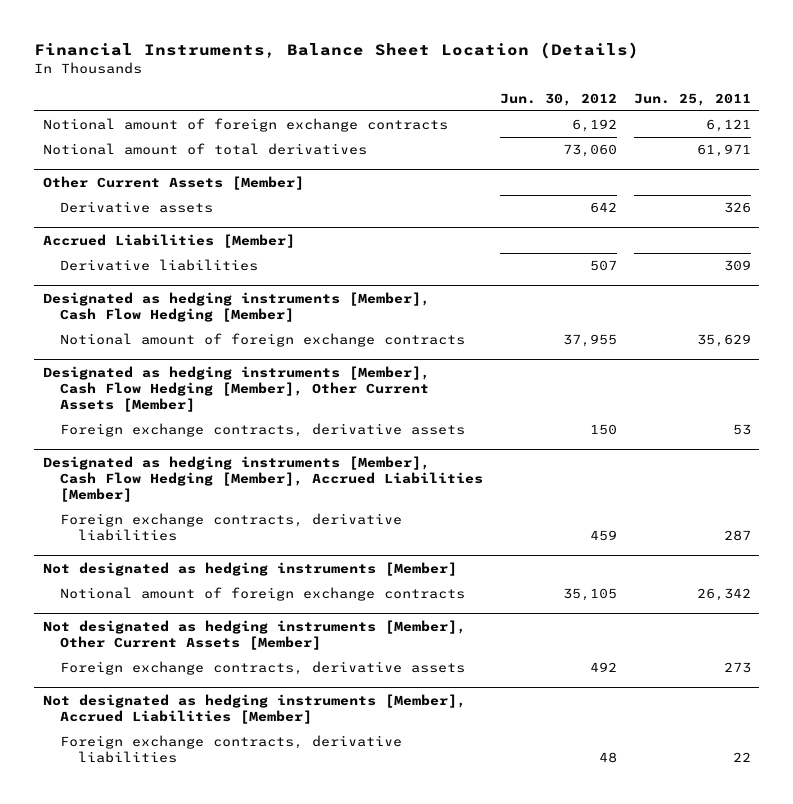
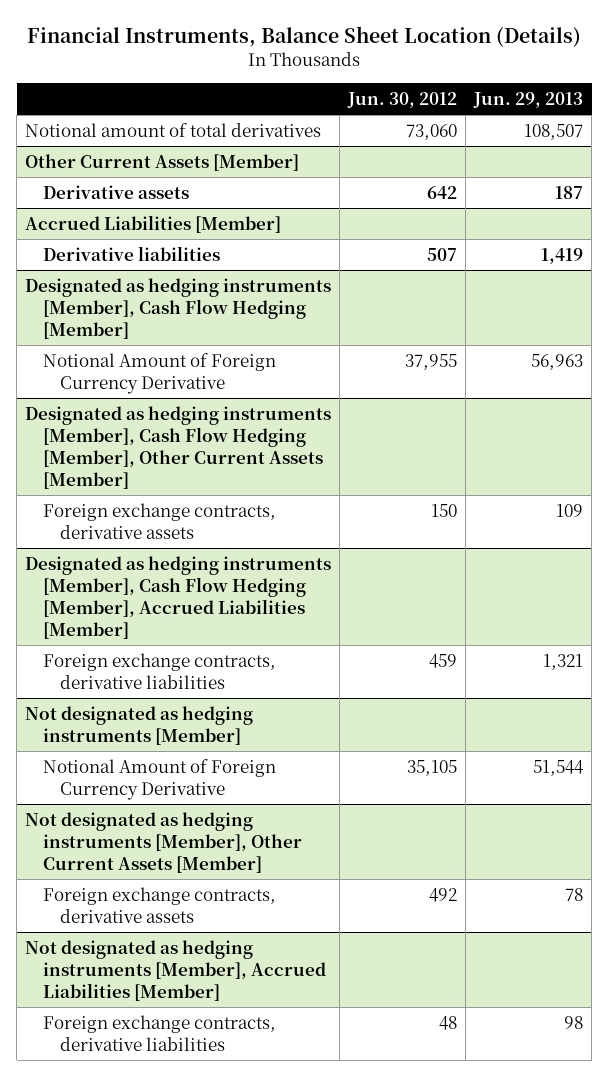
[633,92,751,106] Jun. 25, 2011 -> none
none -> [473,91,584,108] Jun. 29, 2013
[42,118,448,133] Notional amount of foreign exchange contracts -> none
[60,333,466,348] Notional amount of foreign exchange contracts -> [42,352,276,394] Notional Amount of Foreign Currency Derivative
[60,587,466,602] Notional amount of foreign exchange contracts -> [42,758,276,800] Notional Amount of Foreign Currency Derivative

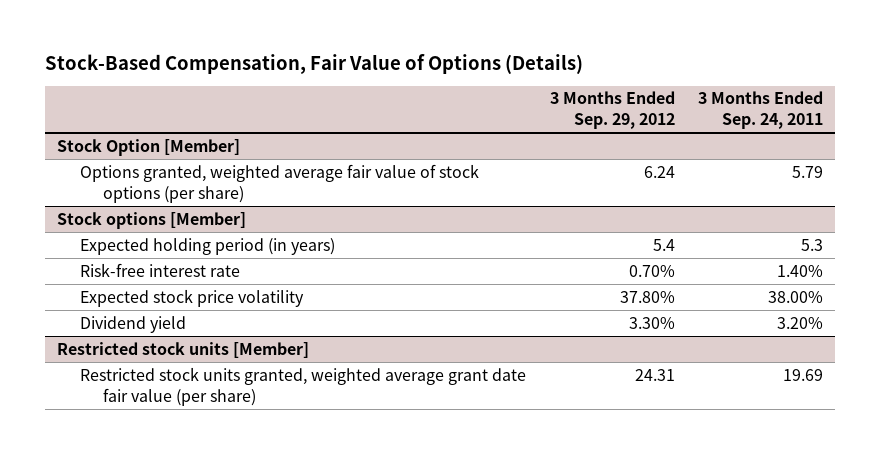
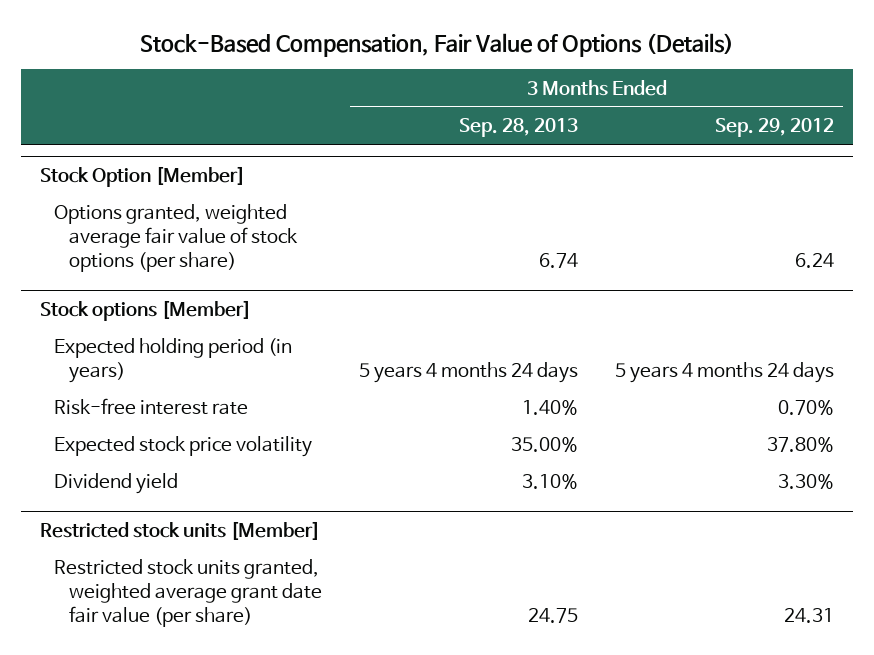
[698,91,824,130] 3 Months Ended Sep. 24, 2011 -> none
none -> [459,118,579,138] Sep. 28, 2013
[652,238,675,251] 5.4 -> [615,362,835,384] 5 years 4 months 24 days

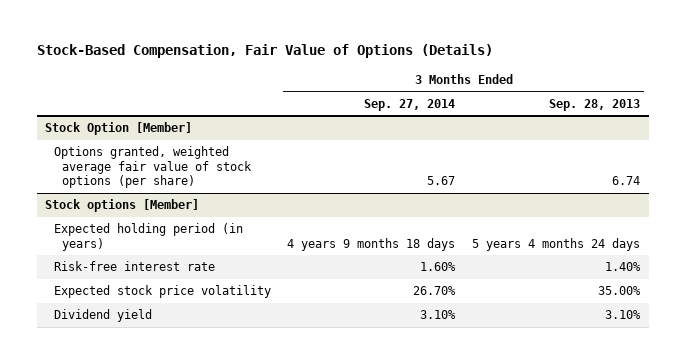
[715,118,835,138] Sep. 29, 2012 -> none
none -> [364,98,456,111] Sep. 27, 2014
[39,521,320,541] Restricted stock units [Member] -> none
[54,559,323,627] Restricted stock units granted, weighted average grant date fair value (per share) -> none

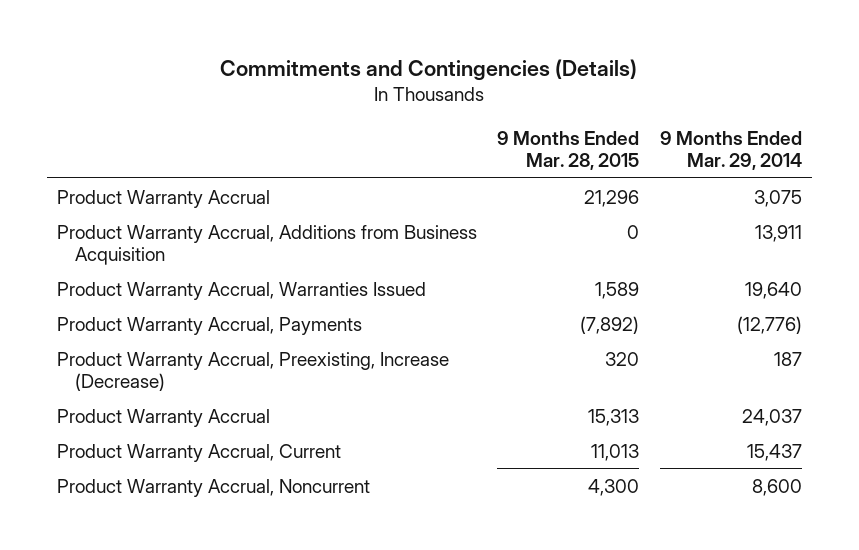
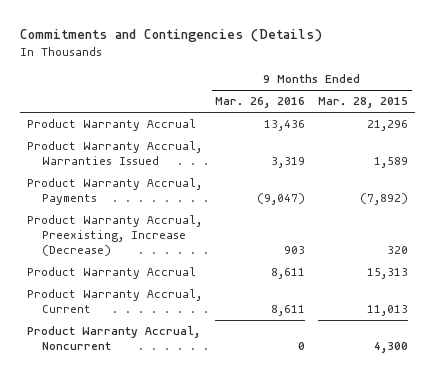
[659,130,802,170] 9 Months Ended Mar. 29, 2014 -> none
none -> [215,97,306,109] Mar. 26, 2016
[56,224,477,265] Product Warranty Accrual, Additions from Business Acquisition -> none

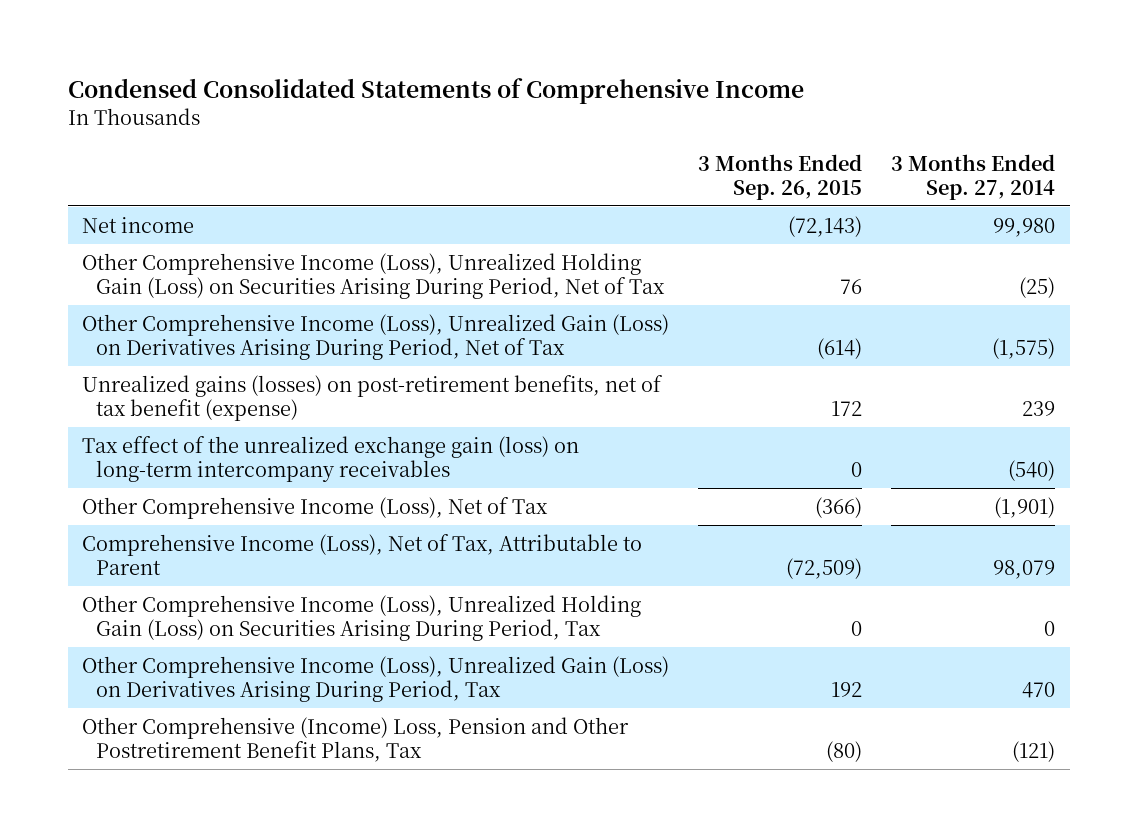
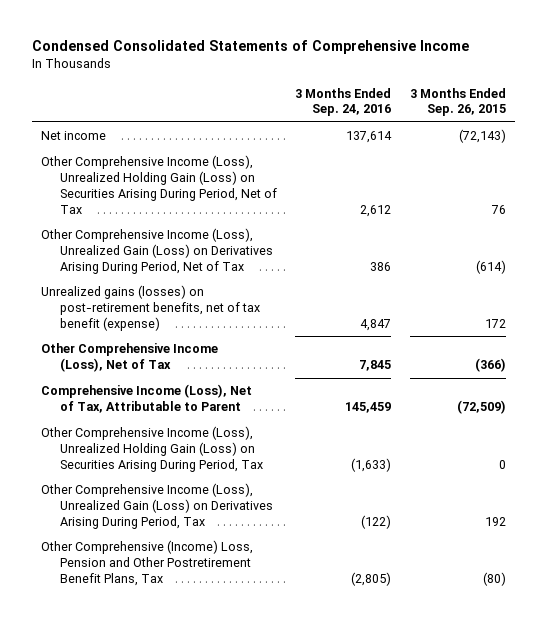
[891,153,1056,200] 3 Months Ended Sep. 27, 2014 -> none
none -> [295,87,392,117] 3 Months Ended Sep. 24, 2016
[82,435,580,482] Tax effect of the unrealized exchange gain (loss) on long-term intercompany receivables -> none

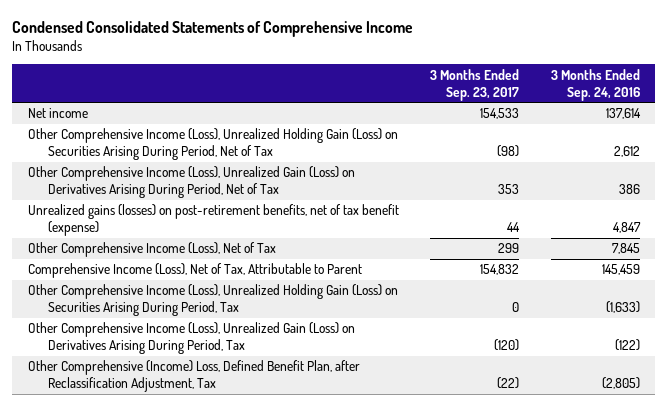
[409,87,506,117] 3 Months Ended Sep. 26, 2015 -> none
none -> [430,68,520,101] 3 Months Ended Sep. 23, 2017
[41,540,254,586] Other Comprehensive (Income) Loss, Pension and Other Postretirement Benefit Plans, Tax -> [27,360,360,393] Other Comprehensive (Income) Loss, Defined Benefit Plan, after Reclassification Adjustment, Tax

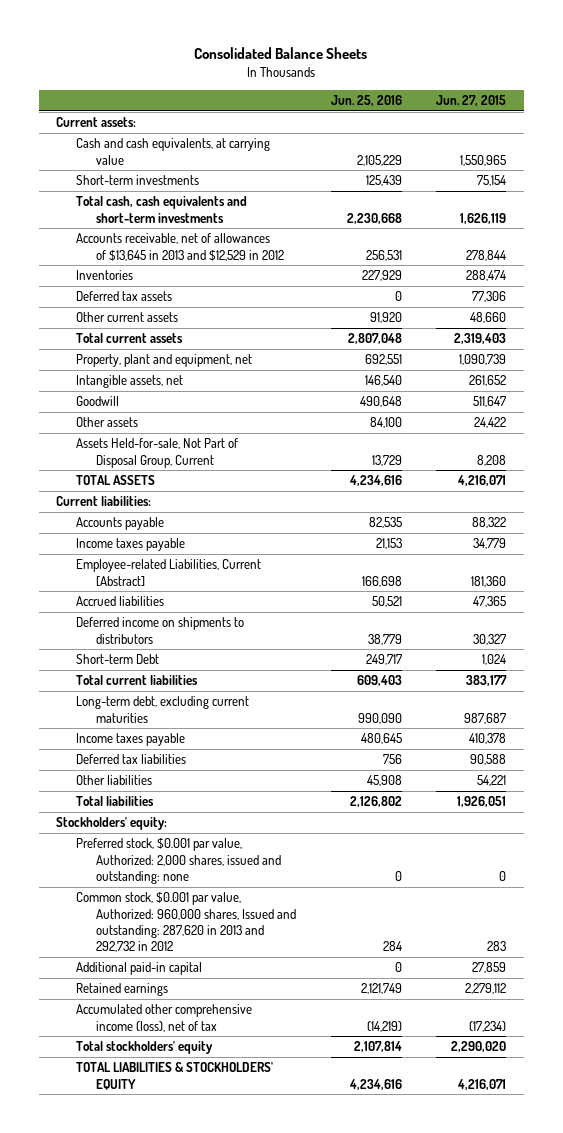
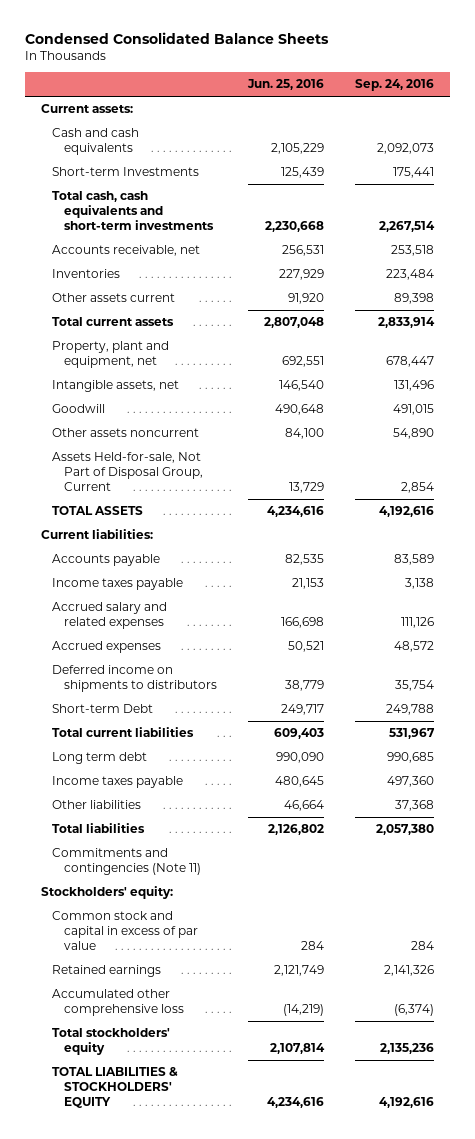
[194,47,368,60] Consolidated Balance Sheets -> [25,32,330,45] Condensed Consolidated Balance Sheets
[436,95,507,107] Jun. 27, 2015 -> none
none -> [355,79,435,92] Sep. 24, 2016
[76,138,271,165] Cash and cash equivalents, at carrying value -> [52,128,140,156] Cash and cash equivalents
[76,175,200,186] Short-term investments -> [52,167,200,177] Short-term Investments
[76,233,285,261] Accounts receivable, net of allowances of $13,645 in 2013 and $12,529 in 2012 -> [52,245,201,257] Accounts receivable, net
[76,291,173,302] Deferred tax assets -> none
[76,312,179,323] Other current assets -> [52,293,176,303] Other assets current
[76,417,139,428] Other assets -> [52,428,200,438] Other assets noncurrent
[76,559,262,586] Employee-related Liabilities, Current [Abstract] -> [52,602,168,630] Accrued salary and related expenses
[76,596,165,607] Accrued liabilities -> [52,641,162,654] Accrued expenses
[76,696,250,723] Long-term debt, excluding current maturities -> [52,752,148,765] Long term debt
[76,754,187,765] Deferred tax liabilities -> none
[366,775,402,787] 45,908 -> [283,800,324,812] 46,664
none -> [52,848,201,876] Commitments and contingencies (Note 11)
[76,838,282,884] Preferred stock, $0.001 par value, Authorized: 2,000 shares, issued and outstanding: none -> none
[76,962,203,976] Additional paid-in capital -> none
[76,892,297,953] Common stock, $0.001 par value, Authorized: 960,000 shares, Issued and outstanding: 287,620 in 2013 and 292,732 in 2012 -> [52,911,198,951] Common stock and capital in excess of par value
[76,1004,253,1032] Accumulated other comprehensive income (loss), net of tax -> [52,989,184,1017] Accumulated other comprehensive loss

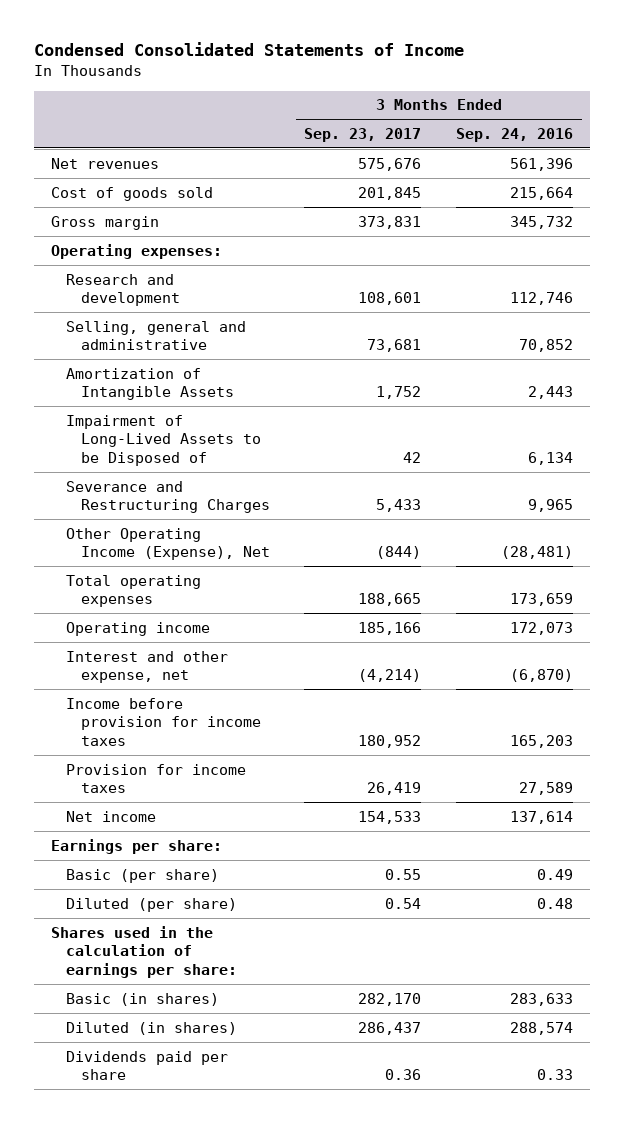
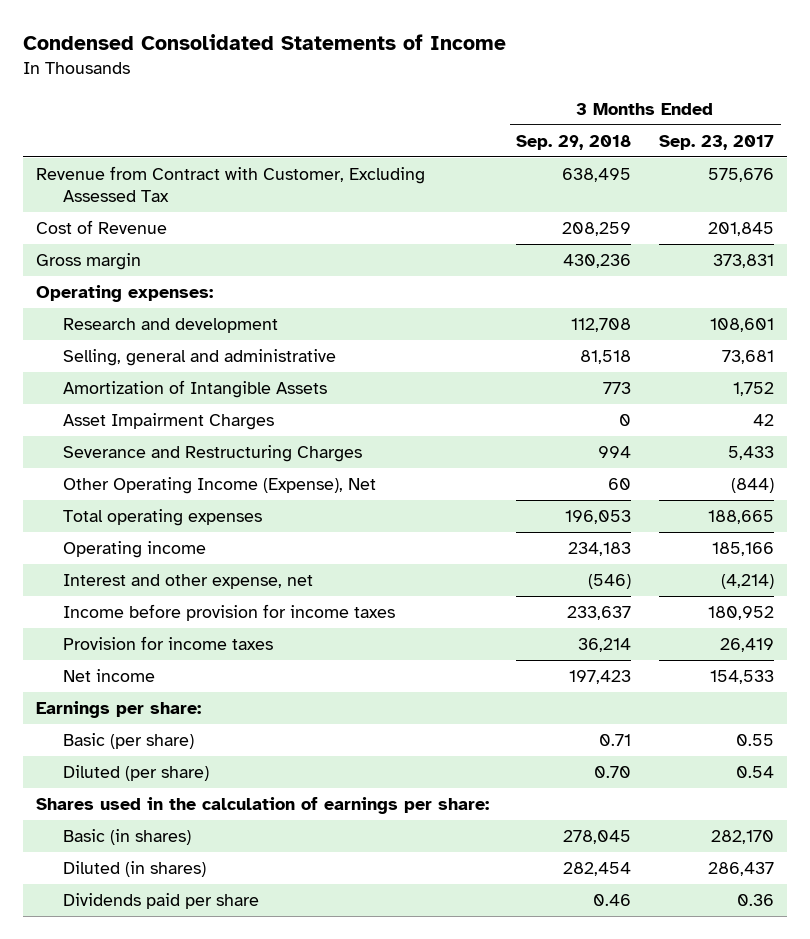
[456,127,574,142] Sep. 24, 2016 -> none
none -> [516,134,632,150] Sep. 29, 2018
[50,157,159,169] Net revenues -> [36,166,426,202] Revenue from Contract with Customer, Excluding Assessed Tax
[50,186,213,201] Cost of goods sold -> [36,220,168,235] Cost of Revenue
[65,414,261,466] Impairment of Long-Lived Assets to be Disposed of -> none
none -> [63,413,275,431] Asset Impairment Charges

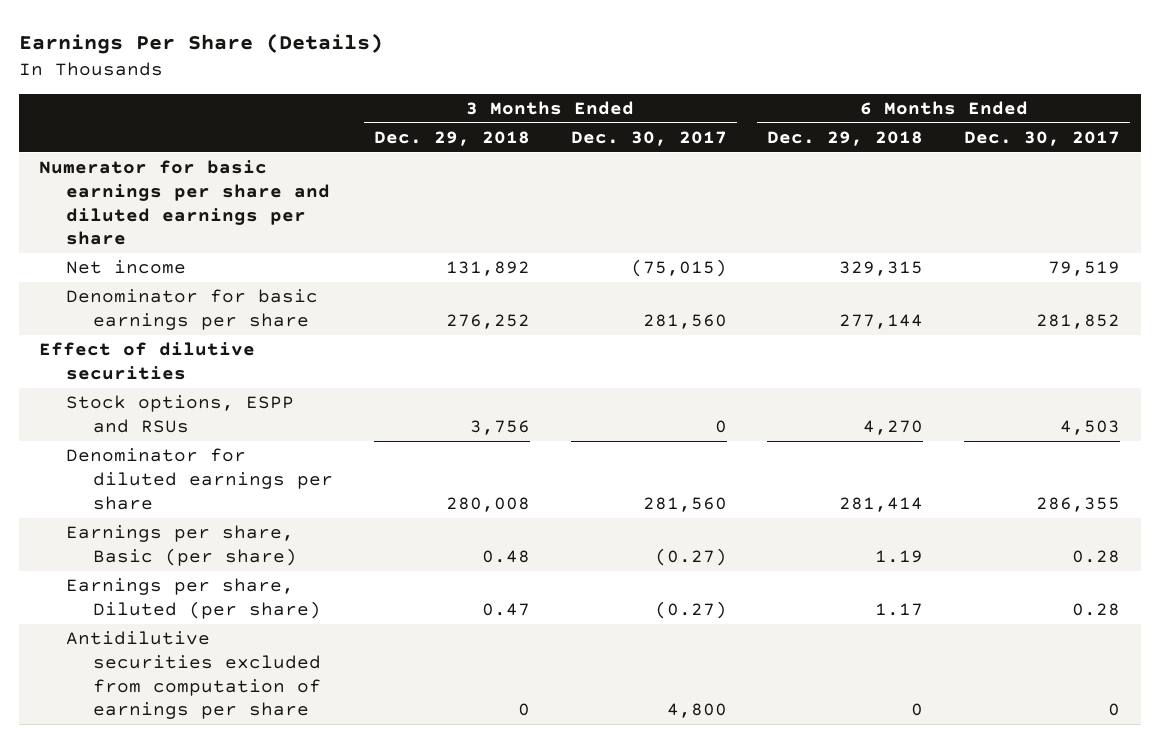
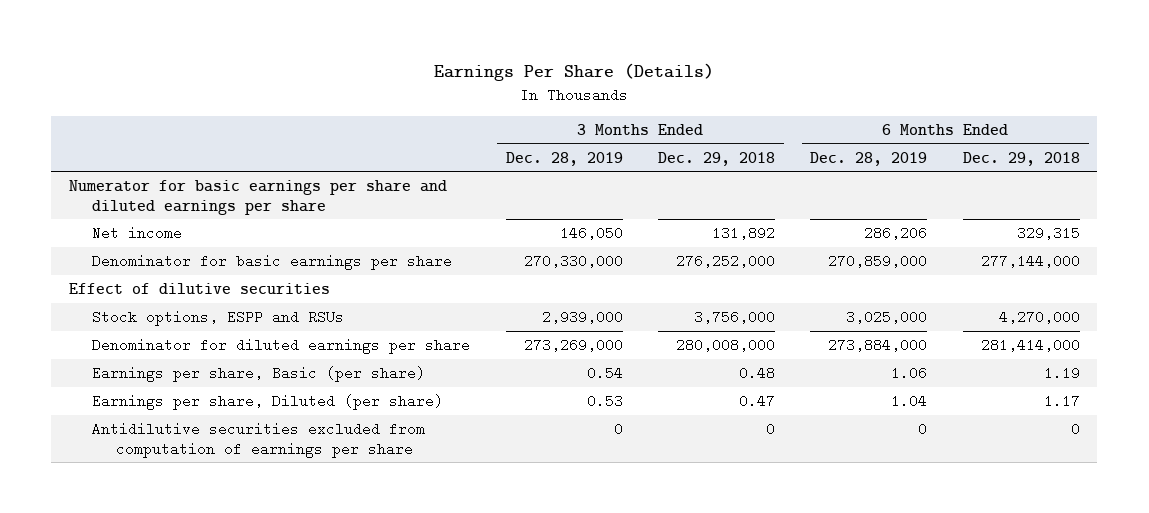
[570,131,727,147] Dec. 30, 2017 -> none
[964,131,1121,147] Dec. 30, 2017 -> none
none -> [505,151,623,166] Dec. 28, 2019
none -> [810,151,928,166] Dec. 28, 2019
[445,313,530,329] 276,252 -> [676,253,776,268] 276,252,000
[839,313,924,329] 277,144 -> [980,253,1080,268] 277,144,000
[469,419,530,435] 3,756 -> [694,309,776,324] 3,756,000
[863,419,924,435] 4,270 -> [998,309,1080,324] 4,270,000
[445,496,530,512] 280,008 -> [676,337,776,352] 280,008,000
[839,496,924,512] 281,414 -> [980,337,1080,352] 281,414,000

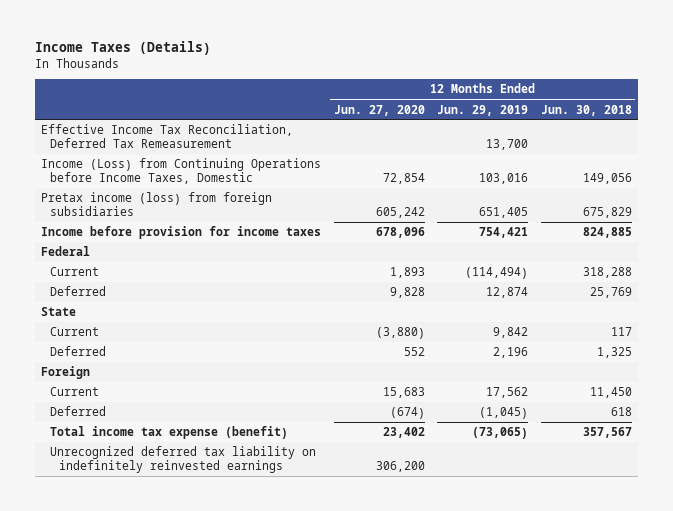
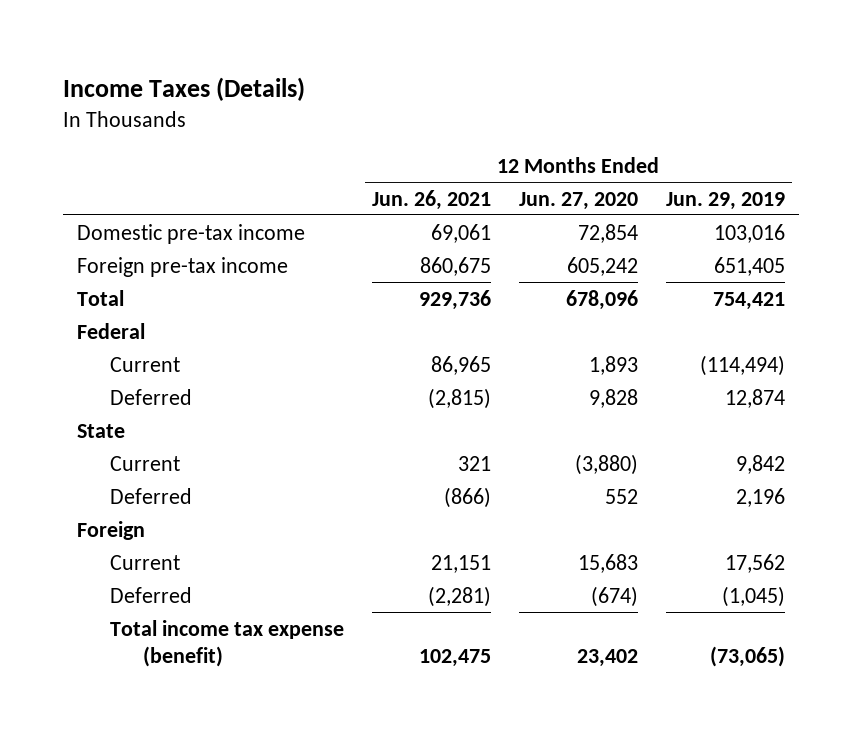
[540,104,632,116] Jun. 30, 2018 -> none
none -> [371,189,491,210] Jun. 26, 2021
[41,124,294,149] Effective Income Tax Reconciliation, Deferred Tax Remeasurement -> none
[41,158,322,185] Income (Loss) from Continuing Operations before Income Taxes, Domestic -> [77,223,306,244] Domestic pre-tax income
[41,192,273,217] Pretax income (loss) from foreign subsidiaries -> [77,256,289,277] Foreign pre-tax income
[41,226,322,240] Income before provision for income taxes -> [77,289,125,306] Total
[49,446,316,474] Unrecognized deferred tax liability on indefinitely reinvested earnings -> none

